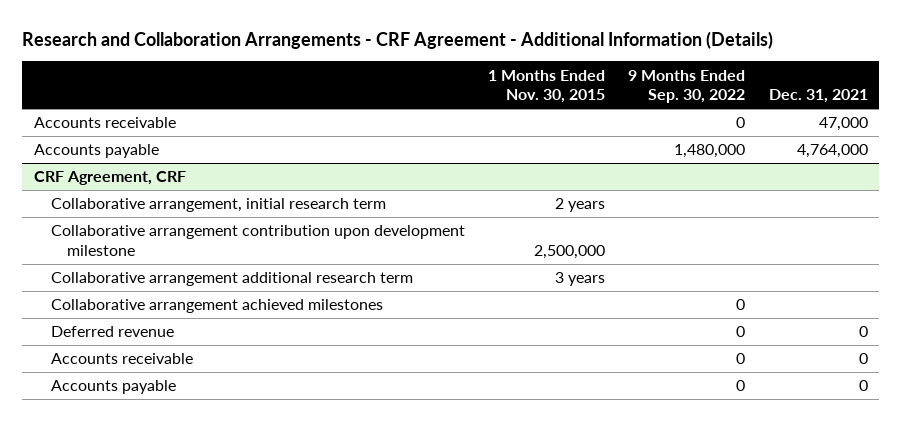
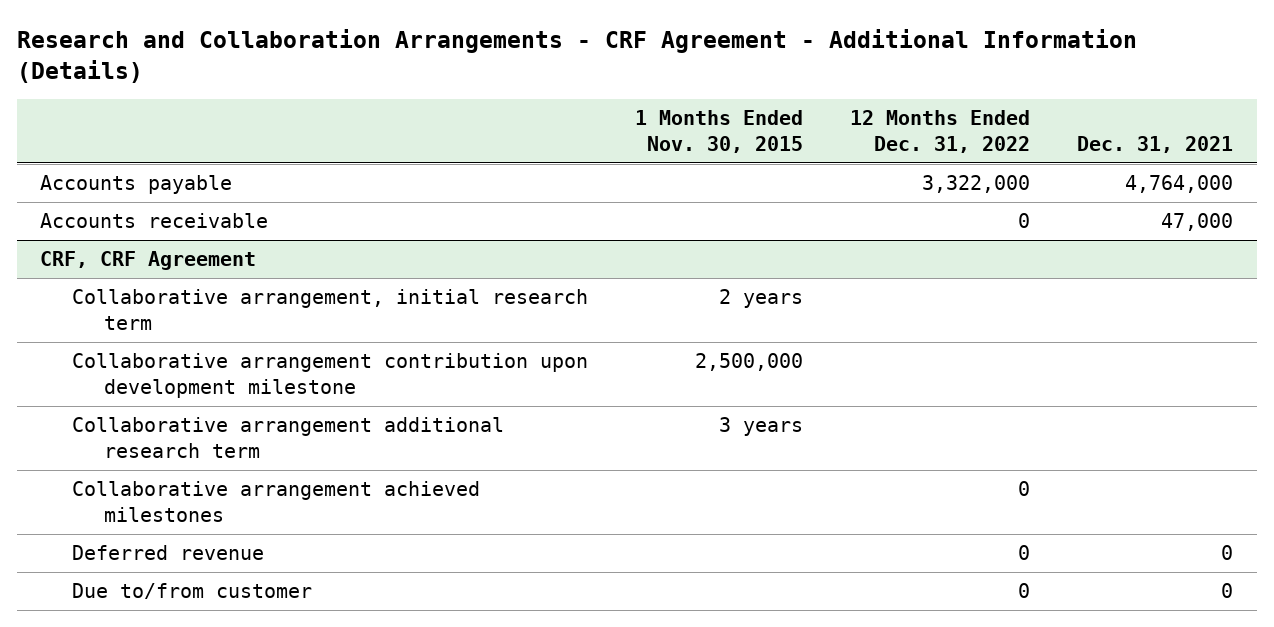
[628,69,746,104] 9 Months Ended Sep. 30, 2022 -> none
none -> [850,110,1031,154] 12 Months Ended Dec. 31, 2022
[33,117,176,129] Accounts receivable -> [40,213,269,229] Accounts receivable
[33,171,186,186] CRF Agreement, CRF -> [40,251,257,271] CRF, CRF Agreement
[50,353,193,365] Accounts receivable -> none
[50,380,176,395] Accounts payable -> none
none -> [71,583,312,600] Due to/from customer

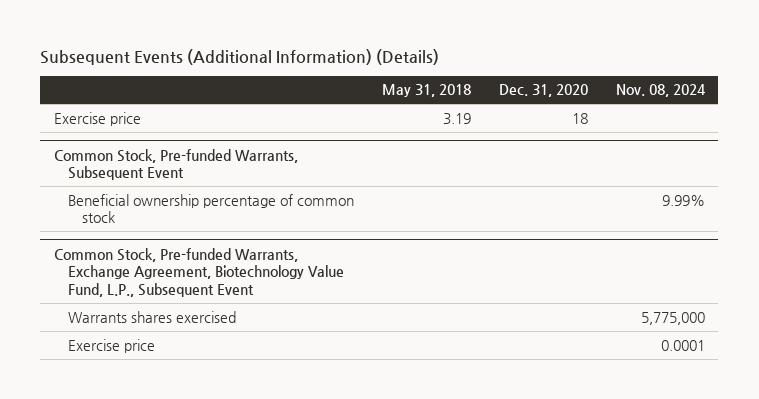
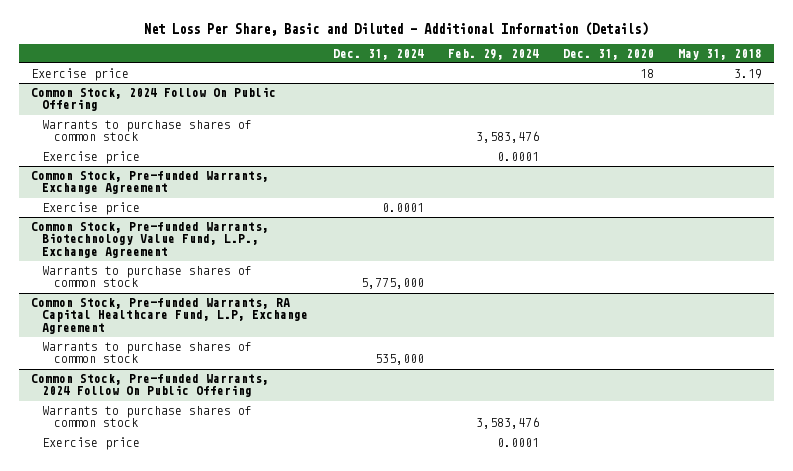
[40,48,440,65] Subsequent Events (Additional Information) (Details) -> [144,21,649,36] Net Loss Per Share, Basic and Diluted - Additional Information (Details)
[615,84,706,98] Nov. 08, 2024 -> none
none -> [332,48,424,60] Dec. 31, 2024
none -> [447,48,539,60] Feb. 29, 2024
[68,193,355,224] Beneficial ownership percentage of common stock -> none
[68,338,156,353] Exercise price -> none
none -> [30,87,276,112] Common Stock, 2024 Follow On Public Offering
none -> [42,120,253,142] Warrants to purchase shares of common stock
none -> [42,151,141,165] Exercise price
[54,148,299,181] Common Stock, Pre-funded Warrants, Subsequent Event -> [30,171,269,195] Common Stock, Pre-funded Warrants, Exchange Agreement
none -> [42,202,141,216] Exercise price
[54,247,345,297] Common Stock, Pre-funded Warrants, Exchange Agreement, Biotechnology Value Fund, L.P., Subsequent Event -> [30,222,269,258] Common Stock, Pre-funded Warrants, Biotechnology Value Fund, L.P., Exchange Agreement
[68,310,237,323] Warrants shares exercised -> [42,266,253,288] Warrants to purchase shares of common stock
none -> [30,298,309,334] Common Stock, Pre-funded Warrants, RA Capital Healthcare Fund, L.P, Exchange Agreement
none -> [42,342,253,364] Warrants to purchase shares of common stock
none -> [30,374,269,398] Common Stock, Pre-funded Warrants, 2024 Follow On Public Offering
none -> [42,406,253,428] Warrants to purchase shares of common stock
none -> [42,437,141,451] Exercise price

